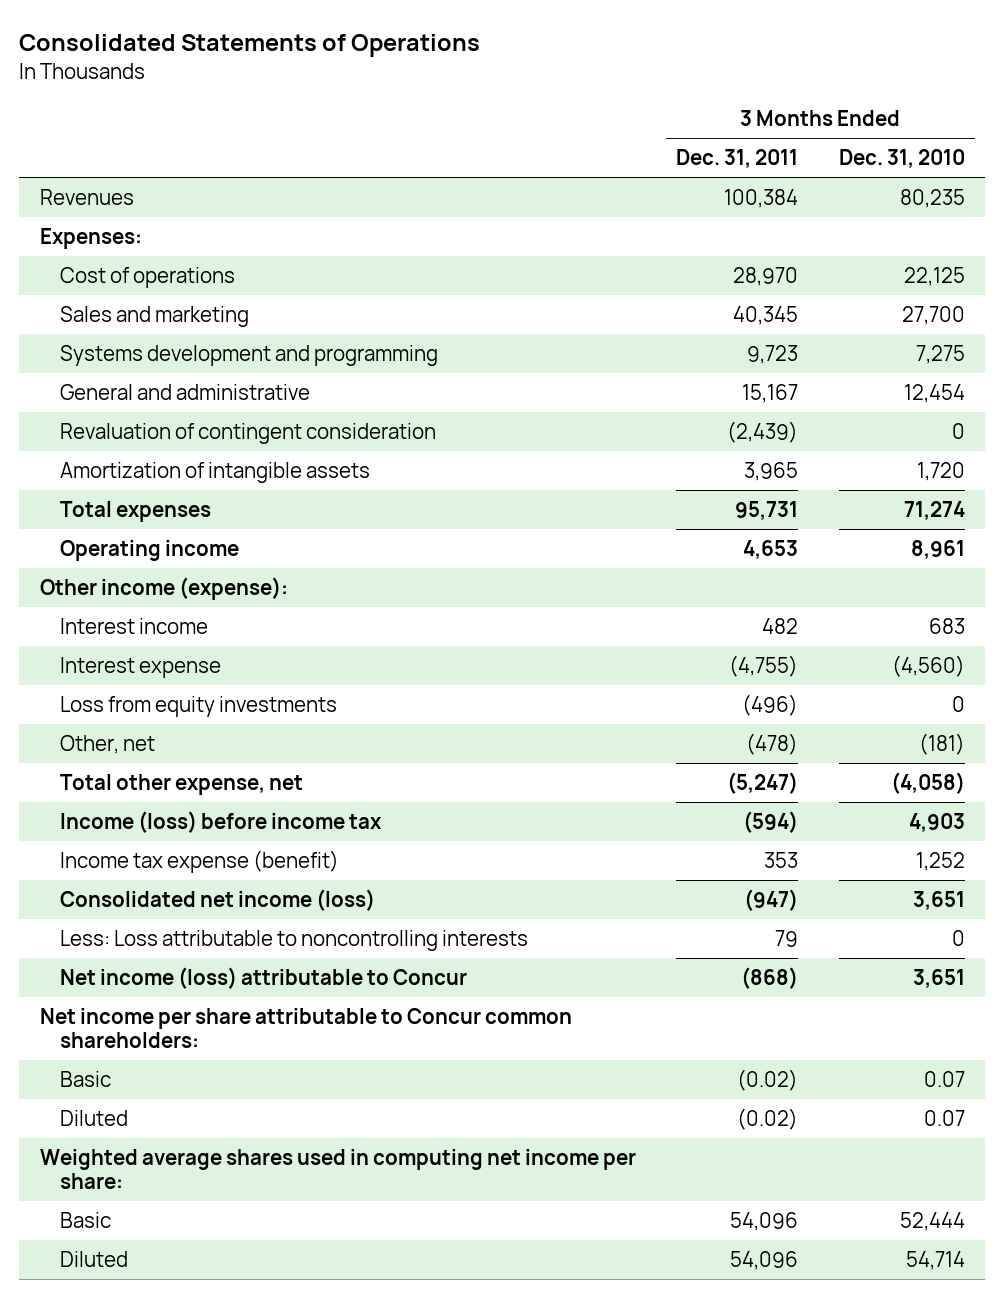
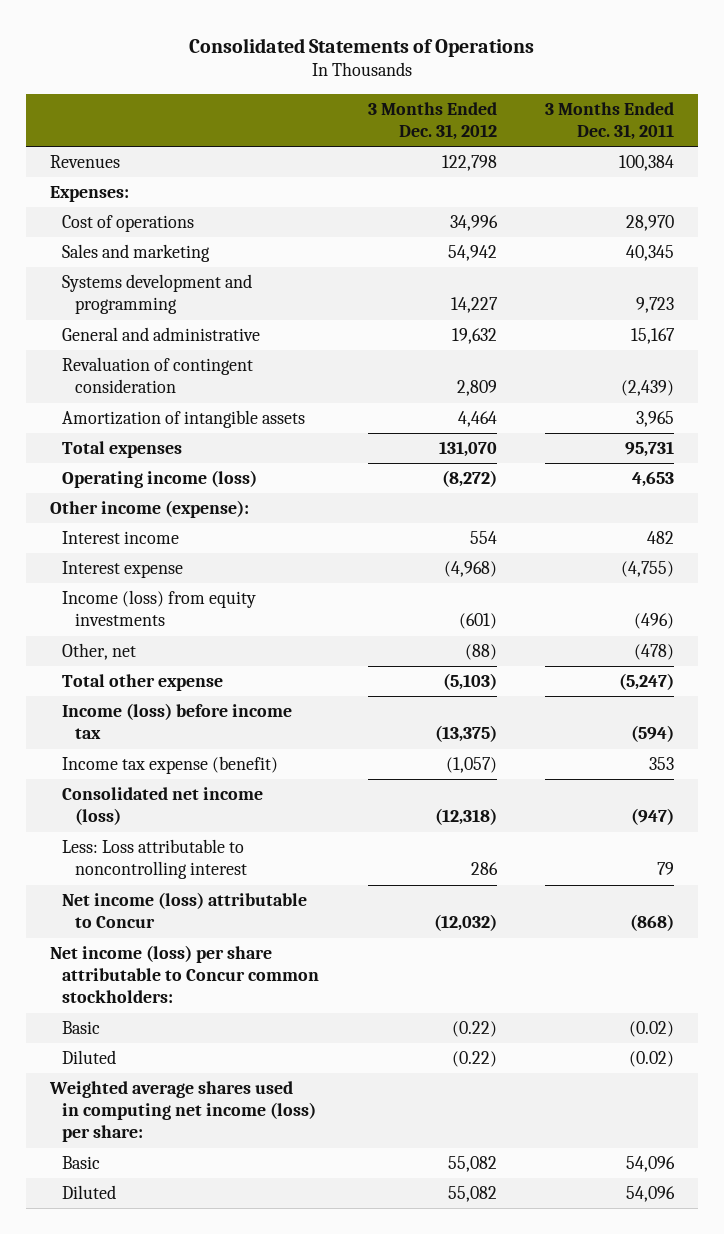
[838,149,965,169] Dec. 31, 2010 -> none
none -> [367,101,497,140] 3 Months Ended Dec. 31, 2012
[60,540,240,562] Operating income -> [62,470,258,489] Operating income (loss)
[60,696,338,718] Loss from equity investments -> [62,590,257,627] Income (loss) from equity investments
[60,774,304,796] Total other expense, net -> [62,674,224,692] Total other expense
[60,930,529,952] Less: Loss attributable to noncontrolling interests -> [62,839,248,880] Less: Loss attributable to noncontrolling interest
[39,1008,572,1049] Net income per share attributable to Concur common shareholders: -> [49,945,320,1004] Net income (loss) per share attributable to Concur common stockholders:
[39,1149,636,1190] Weighted average shares used in computing net income per share: -> [48,1081,317,1143] Weighted average shares used in computing net income (loss) per share:

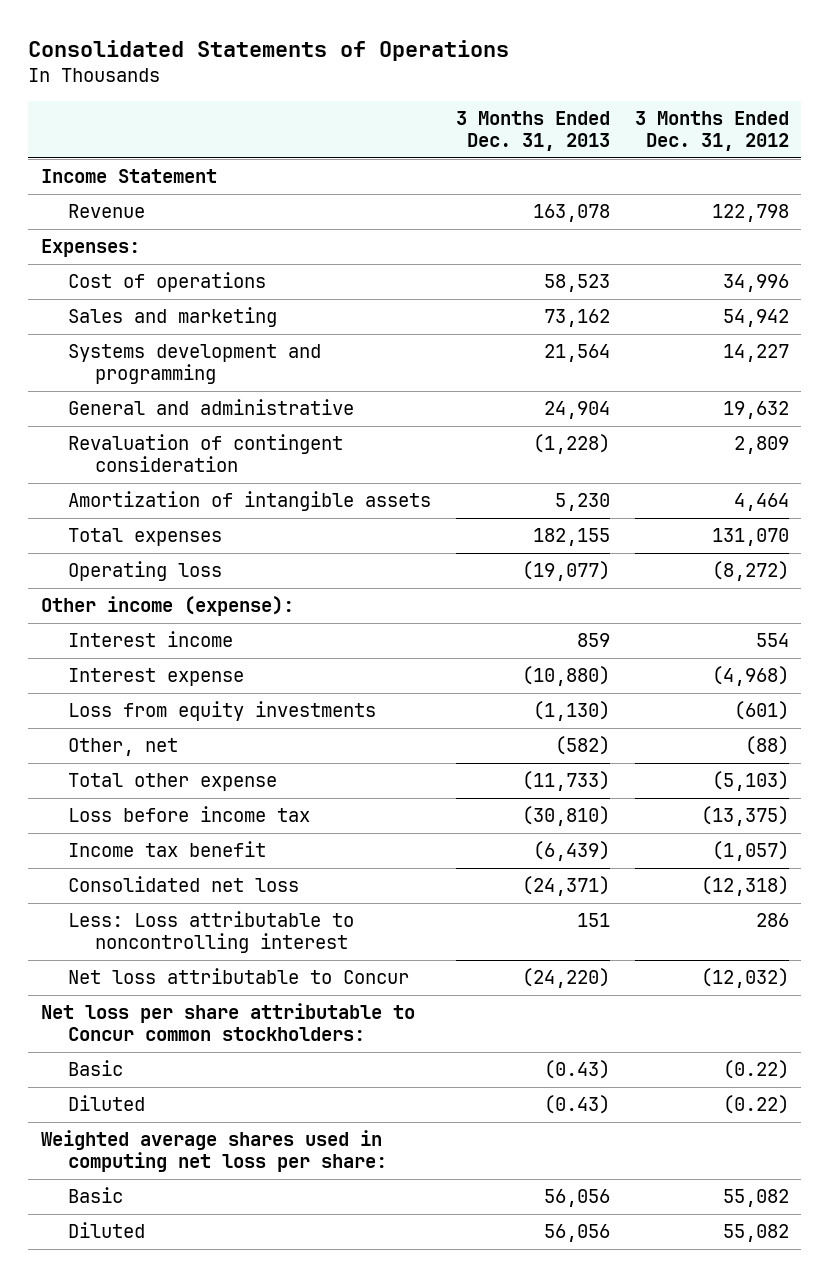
[544,101,674,140] 3 Months Ended Dec. 31, 2011 -> none
none -> [455,111,610,151] 3 Months Ended Dec. 31, 2013
none -> [40,169,217,184] Income Statement
[49,155,120,169] Revenues -> [67,204,145,219] Revenue
[62,470,258,489] Operating income (loss) -> [67,561,222,582] Operating loss
[62,590,257,627] Income (loss) from equity investments -> [67,701,376,722] Loss from equity investments
[62,703,293,740] Income (loss) before income tax -> [67,806,310,823] Loss before income tax
[62,756,279,775] Income tax expense (benefit) -> [67,841,266,858] Income tax benefit
[62,787,264,826] Consolidated net income (loss) -> [67,876,299,893] Consolidated net loss
[62,892,308,929] Net income (loss) attributable to Concur -> [67,968,409,985] Net loss attributable to Concur
[49,945,320,1004] Net income (loss) per share attributable to Concur common stockholders: -> [40,1003,415,1042] Net loss per share attributable to Concur common stockholders:
[48,1081,317,1143] Weighted average shares used in computing net income (loss) per share: -> [40,1130,387,1173] Weighted average shares used in computing net loss per share:

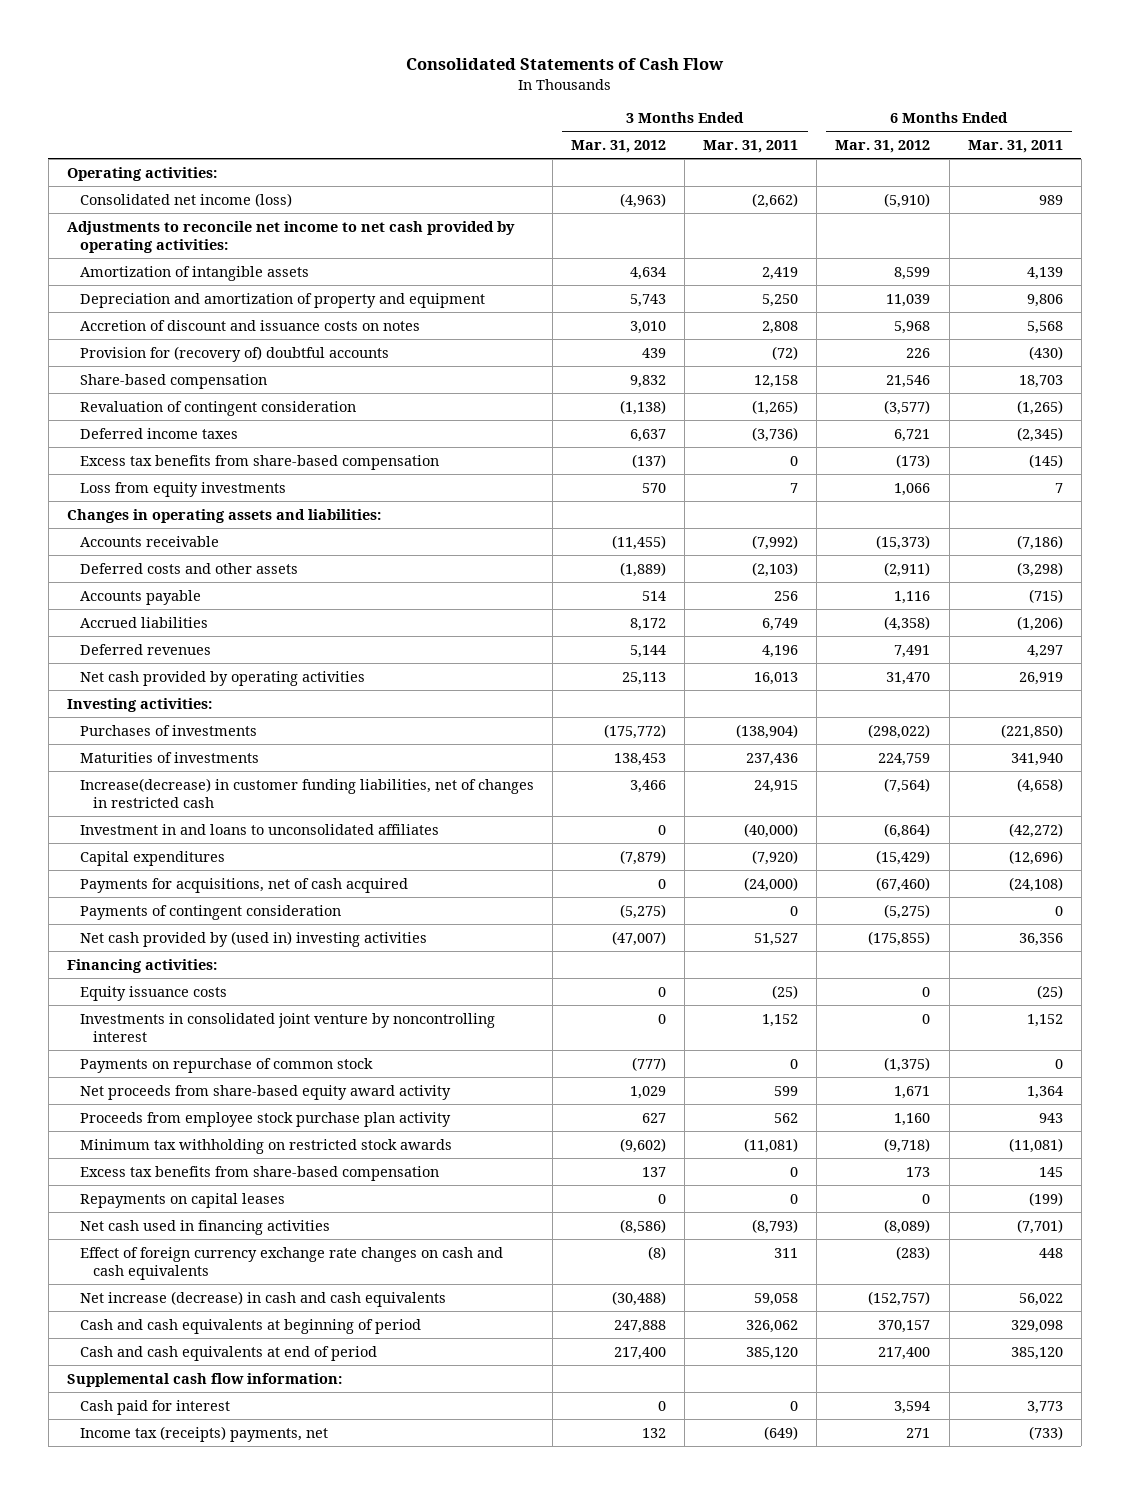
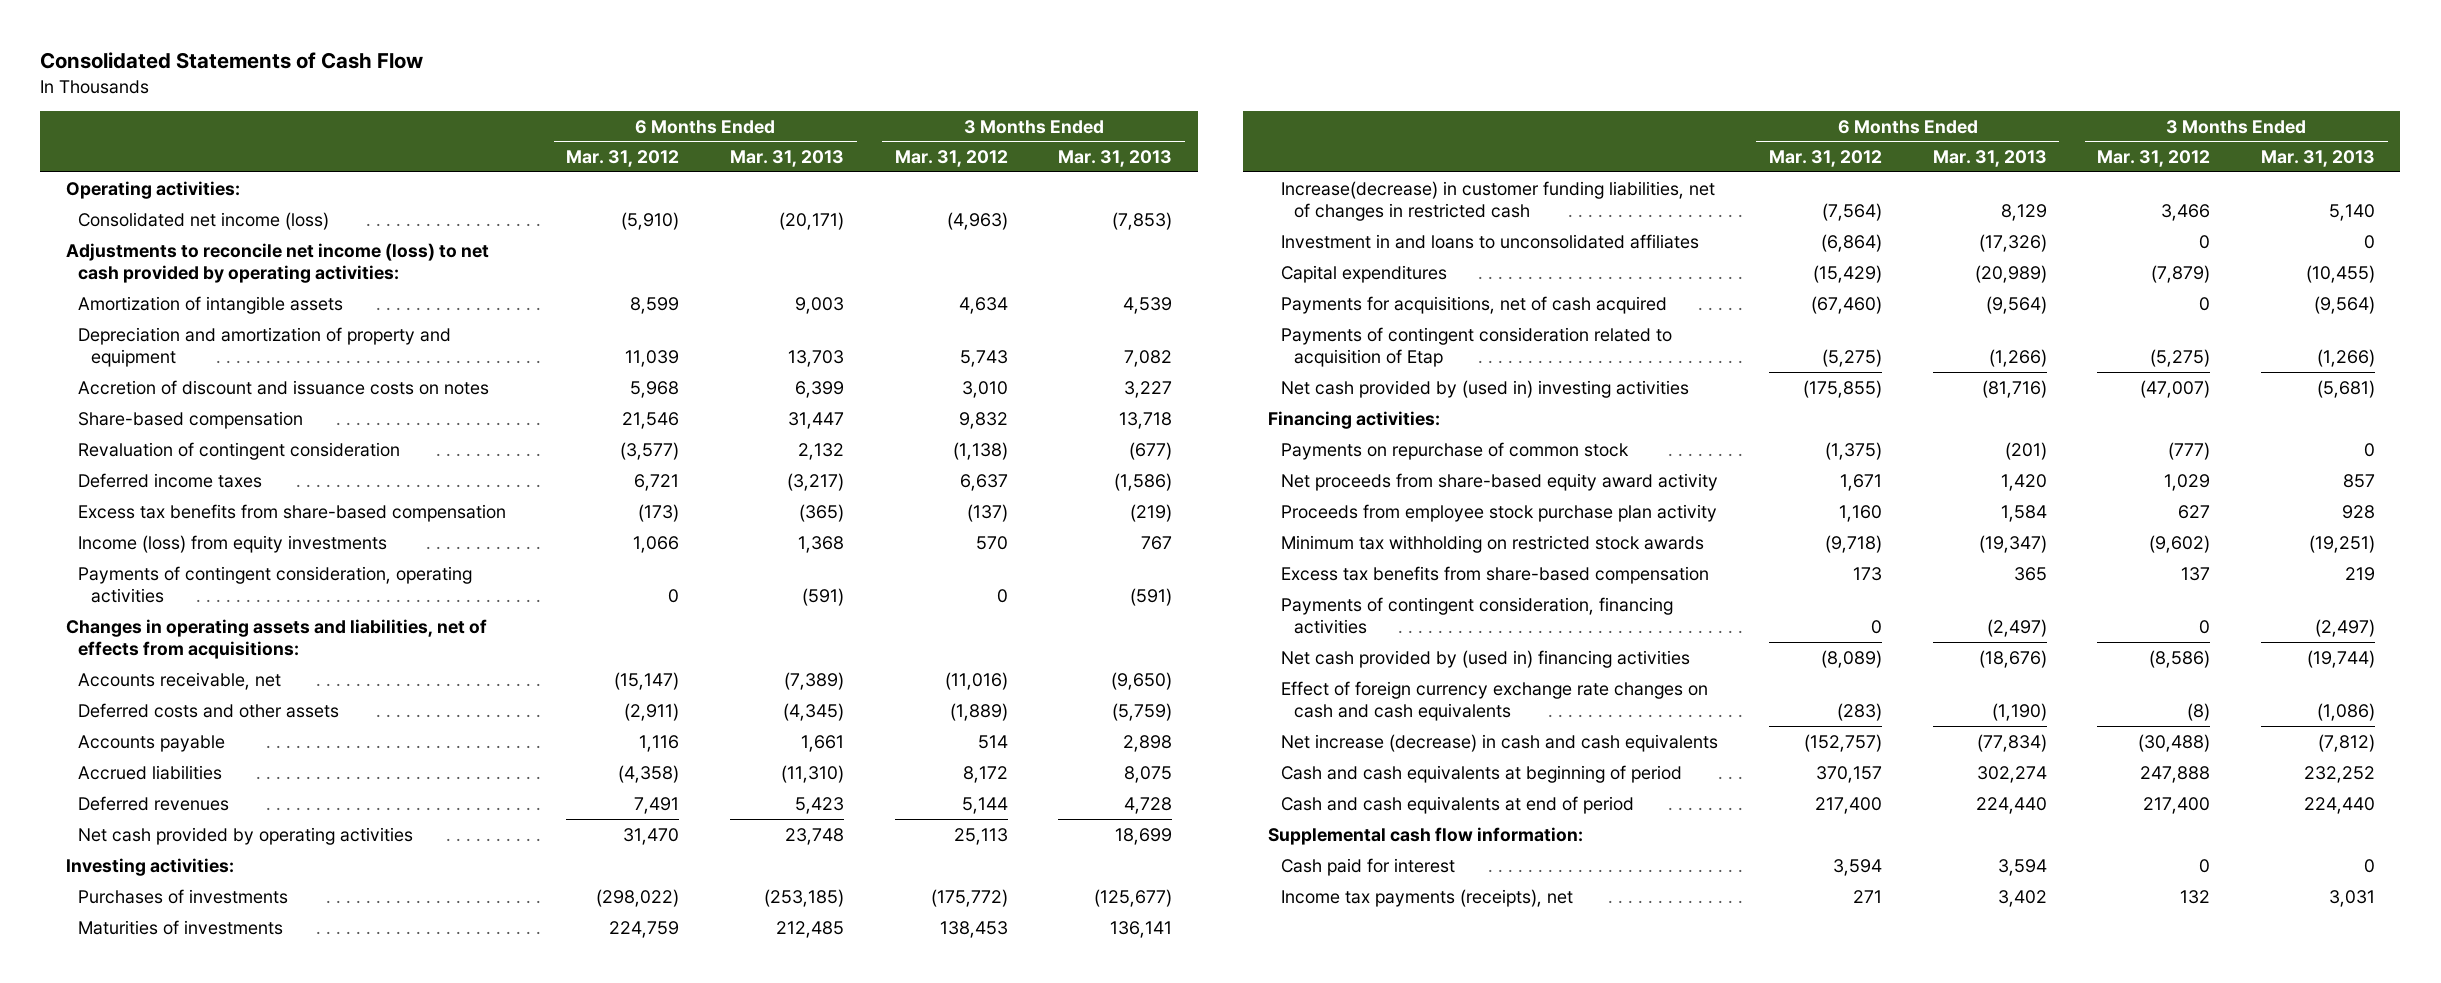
[703,139,799,153] Mar. 31, 2011 -> none
[967,139,1063,153] Mar. 31, 2011 -> none
none -> [729,150,844,168] Mar. 31, 2013
none -> [1058,150,1173,168] Mar. 31, 2013
[66,220,515,254] Adjustments to reconcile net income to net cash provided by operating activities: -> [65,242,489,284] Adjustments to reconcile net income (loss) to net cash provided by operating activities:
[79,345,389,362] Provision for (recovery of) doubtful accounts -> none
[79,481,286,497] Loss from equity investments -> [78,534,388,553] Income (loss) from equity investments
none -> [78,565,473,604] Payments of contingent consideration, operating activities
[66,508,381,523] Changes in operating assets and liabilities: -> [65,618,487,660] Changes in operating assets and liabilities, net of effects from acquisitions:
[79,535,219,547] Accounts receivable -> [78,671,282,690] Accounts receivable, net
[612,534,667,550] (11,455) -> [944,671,1008,690] (11,016)
[876,534,931,550] (15,373) -> [614,671,680,690] (15,147)
[79,904,341,920] Payments of contingent consideration -> [1281,326,1673,368] Payments of contingent consideration related to acquisition of Etap
[79,985,227,1001] Equity issuance costs -> none
[79,1012,495,1043] Investments in consolidated joint venture by noncontrolling interest -> none
[79,1192,285,1208] Repayments on capital leases -> none
none -> [1281,596,1674,635] Payments of contingent consideration, financing activities
[79,1219,330,1235] Net cash used in financing activities -> [1281,649,1691,668] Net cash provided by (used in) financing activities
[79,1425,328,1442] Income tax (receipts) payments, net -> [1281,888,1574,907] Income tax payments (receipts), net

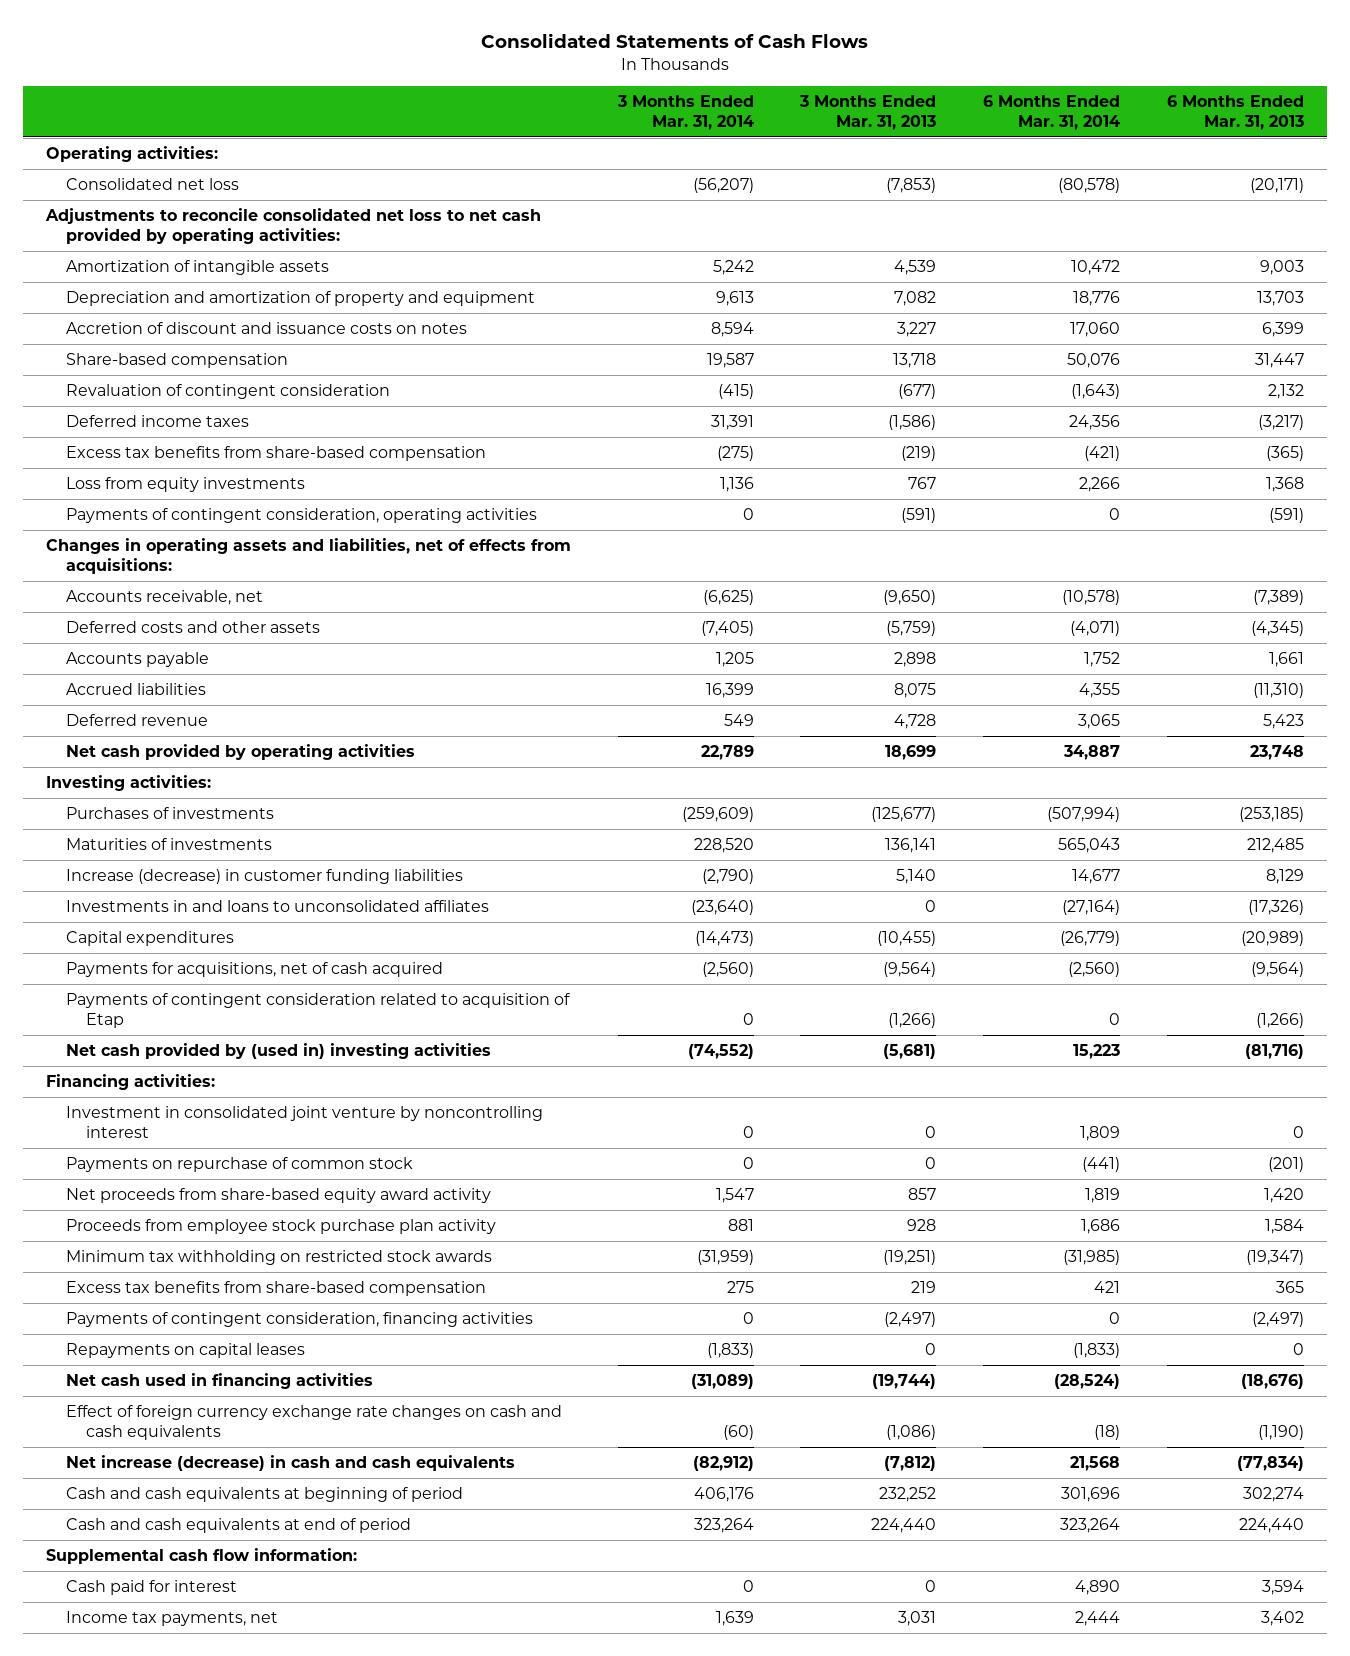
[40,52,424,70] Consolidated Statements of Cash Flow -> [480,32,868,48] Consolidated Statements of Cash Flows
[566,150,680,168] Mar. 31, 2012 -> none
[894,150,1008,168] Mar. 31, 2012 -> none
none -> [616,94,754,131] 3 Months Ended Mar. 31, 2014
none -> [983,94,1121,131] 6 Months Ended Mar. 31, 2014
[78,211,330,230] Consolidated net income (loss) -> [66,178,240,191] Consolidated net loss
[65,242,489,284] Adjustments to reconcile net income (loss) to net cash provided by operating activities: -> [44,208,541,245] Adjustments to reconcile consolidated net loss to net cash provided by operating activities:
[78,534,388,553] Income (loss) from equity investments -> [66,477,306,493] Loss from equity investments
[78,795,230,811] Deferred revenues -> [66,714,209,727] Deferred revenue
[1281,180,1716,222] Increase(decrease) in customer funding liabilities, net of changes in restricted cash -> [66,869,464,885] Increase (decrease) in customer funding liabilities
[1281,233,1700,249] Investment in and loans to unconsolidated affiliates -> [66,900,490,913] Investments in and loans to unconsolidated affiliates
none -> [66,1106,544,1139] Investment in consolidated joint venture by noncontrolling interest
none -> [66,1343,306,1359] Repayments on capital leases
[1281,649,1691,668] Net cash provided by (used in) financing activities -> [66,1373,374,1390] Net cash used in financing activities
[1281,888,1574,907] Income tax payments (receipts), net -> [66,1611,279,1627] Income tax payments, net

